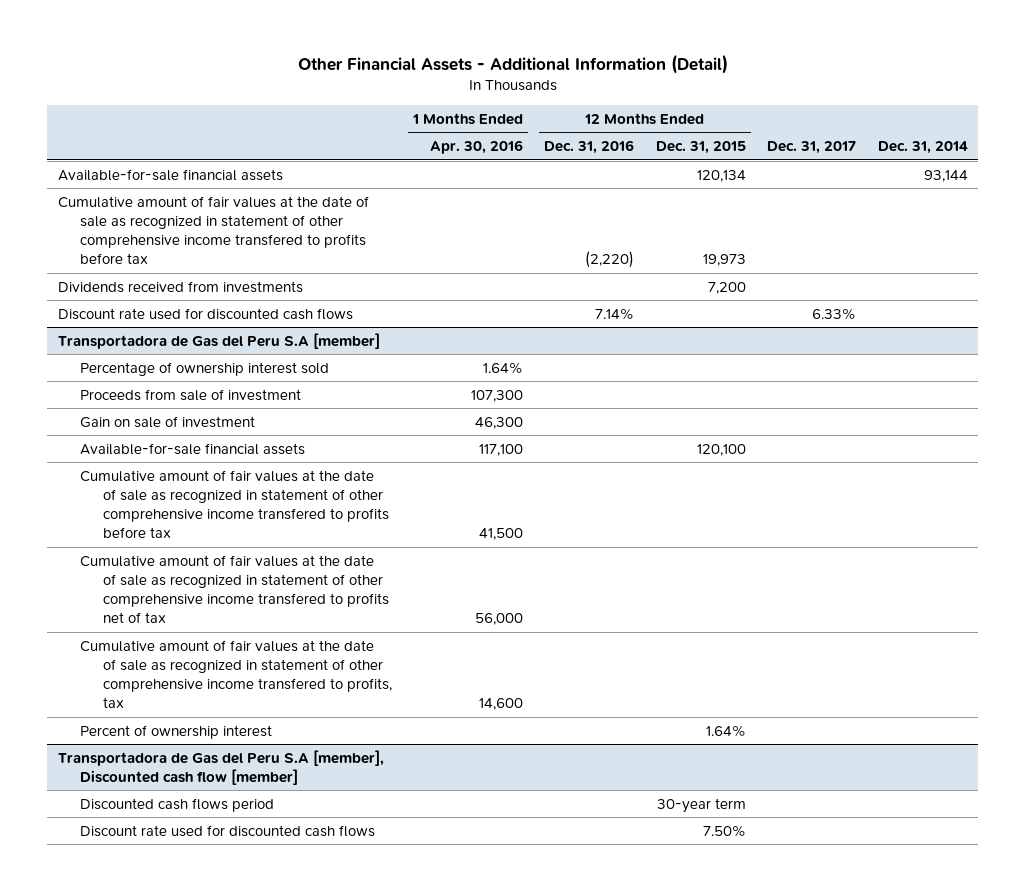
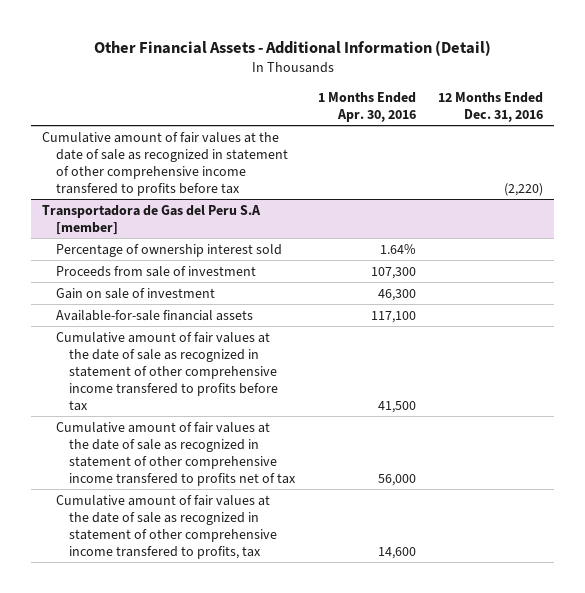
[655,141,746,155] Dec. 31, 2015 -> none
[767,141,857,155] Dec. 31, 2017 -> none
[877,141,968,155] Dec. 31, 2014 -> none
[57,168,283,181] Available-for-sale financial assets -> none
[57,280,303,293] Dividends received from investments -> none
[57,307,353,320] Discount rate used for discounted cash flows -> none
[80,724,273,739] Percent of ownership interest -> none
[57,749,384,785] Transportadora de Gas del Peru S.A [member], Discounted cash flow [member] -> none
[80,797,275,812] Discounted cash flows period -> none
[80,824,376,837] Discount rate used for discounted cash flows -> none

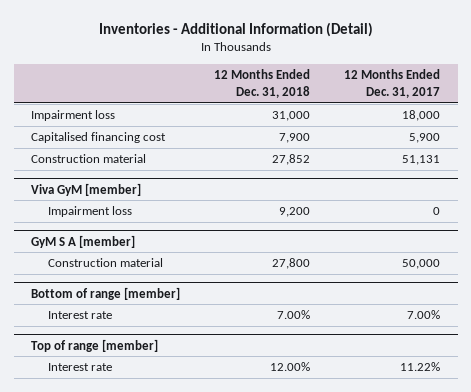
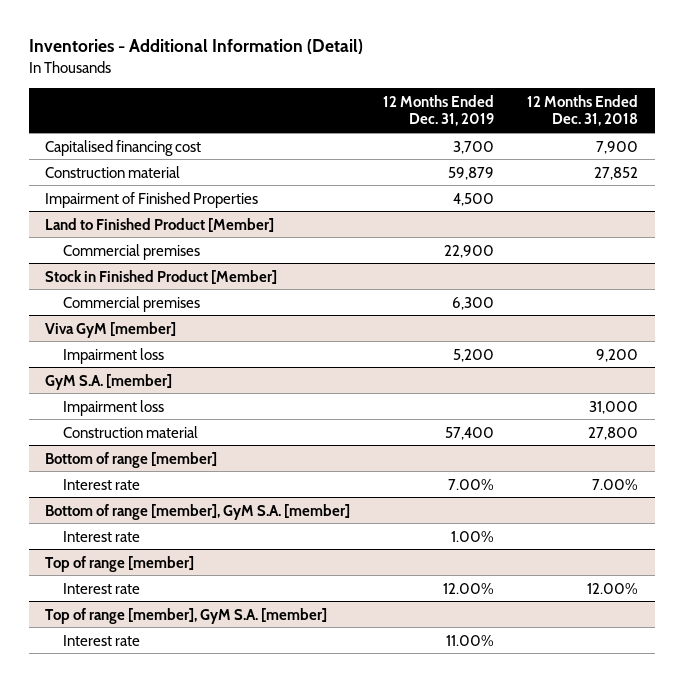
[344,69,441,98] 12 Months Ended Dec. 31, 2017 -> none
none -> [383,94,495,127] 12 Months Ended Dec. 31, 2019
[30,110,115,122] Impairment loss -> none
none -> [45,191,259,208] Impairment of Finished Properties
none -> [45,217,275,232] Land to Finished Product [Member]
none -> [63,243,201,260] Commercial premises
none -> [45,269,278,284] Stock in Finished Product [Member]
none -> [63,295,201,312] Commercial premises
[30,234,135,248] GyM S A [member] -> [45,373,173,390] GyM S.A. [member]
none -> [63,399,165,416] Impairment loss
none -> [45,503,351,520] Bottom of range [member], GyM S.A. [member]
none -> [63,530,141,542] Interest rate
none -> [45,607,328,624] Top of range [member], GyM S.A. [member]
none -> [63,634,141,646] Interest rate

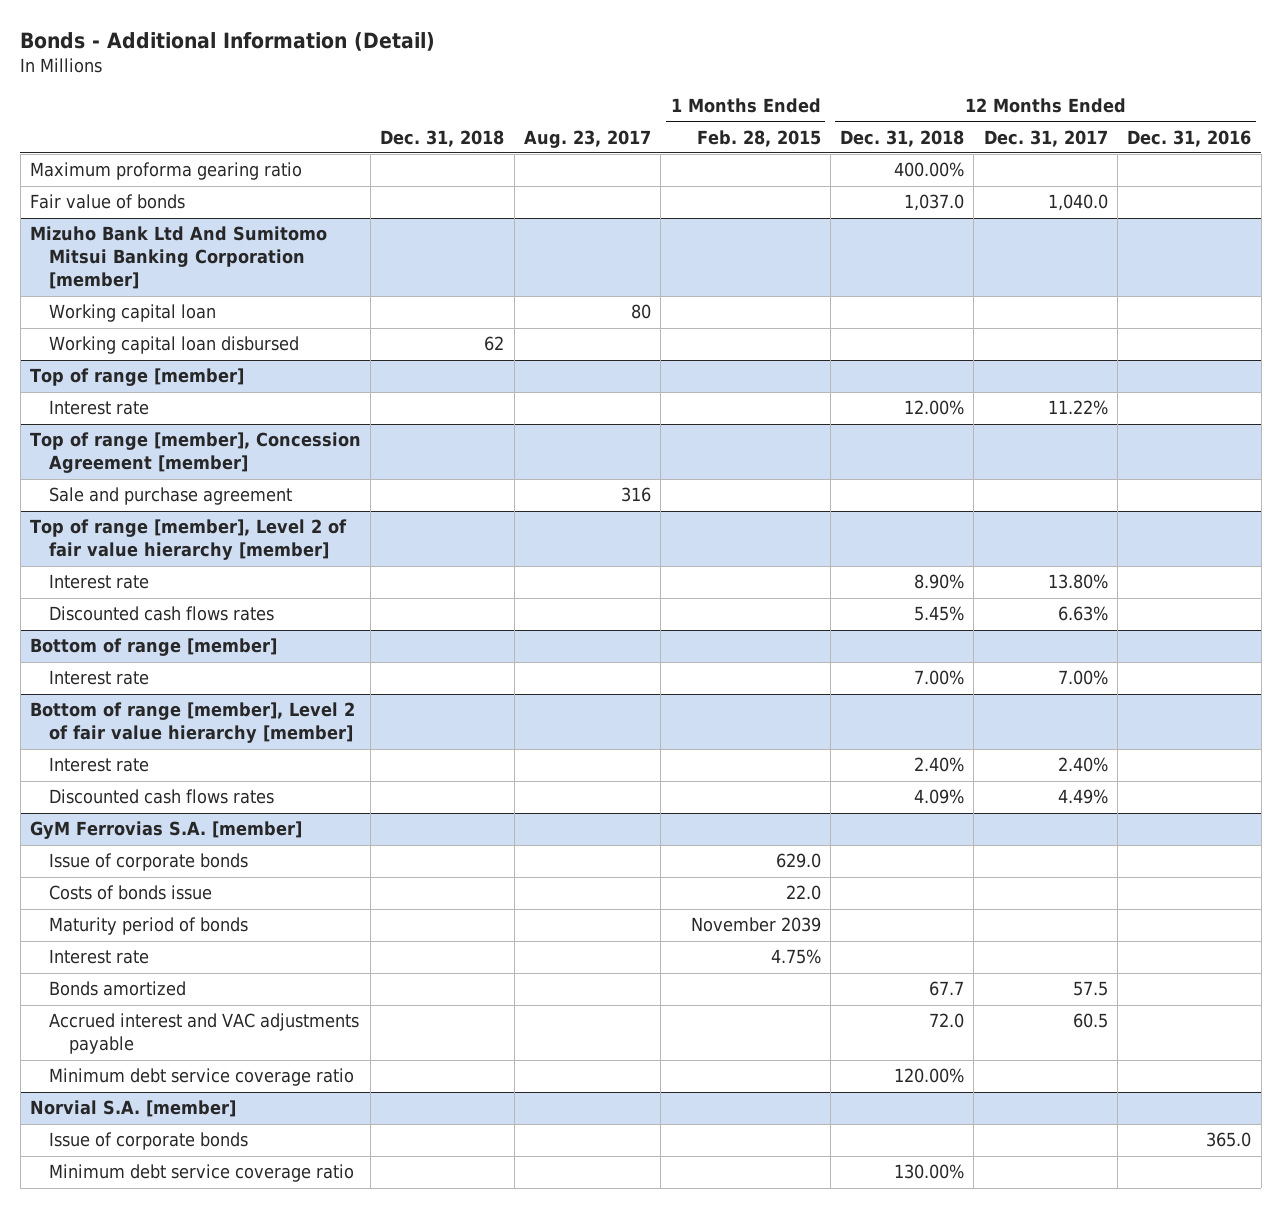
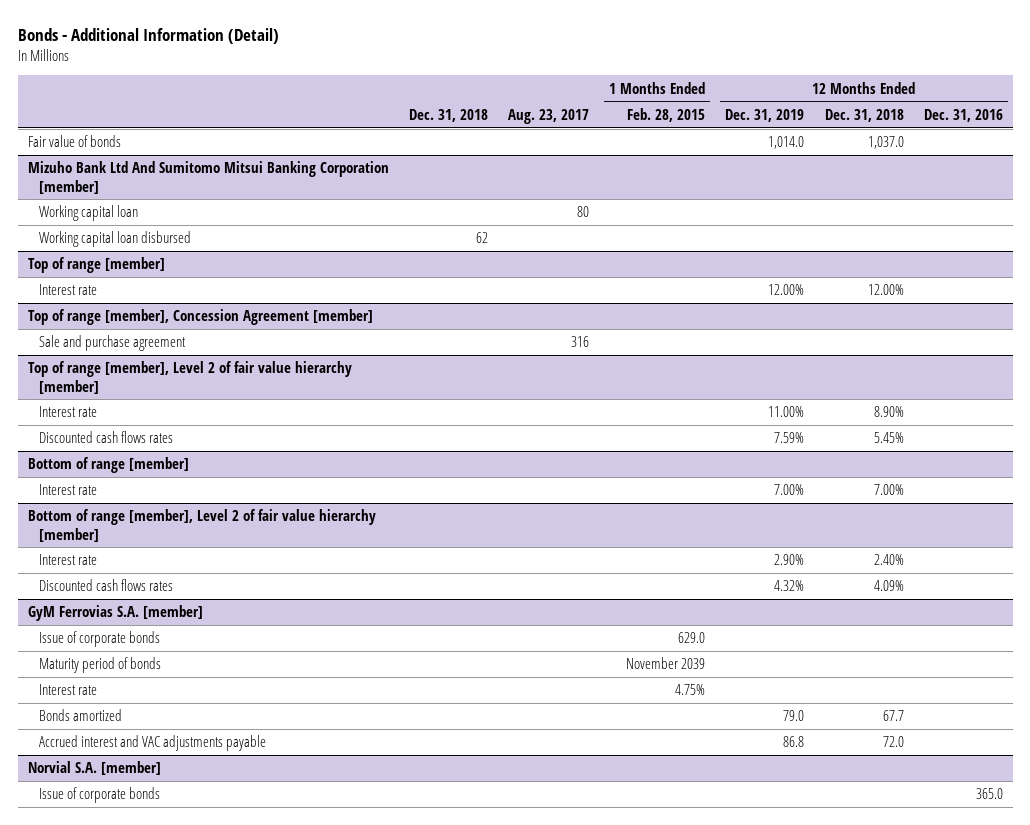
[983,129,1108,147] Dec. 31, 2017 -> none
none -> [725,109,805,123] Dec. 31, 2019
[29,162,302,181] Maximum proforma gearing ratio -> none
[49,885,213,901] Costs of bonds issue -> none
[49,1068,355,1087] Minimum debt service coverage ratio -> none
[49,1164,355,1183] Minimum debt service coverage ratio -> none

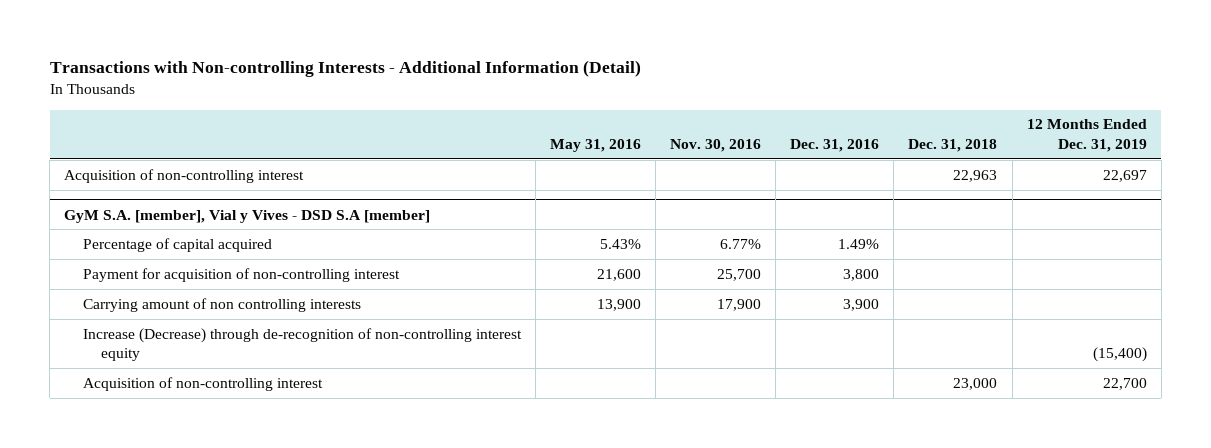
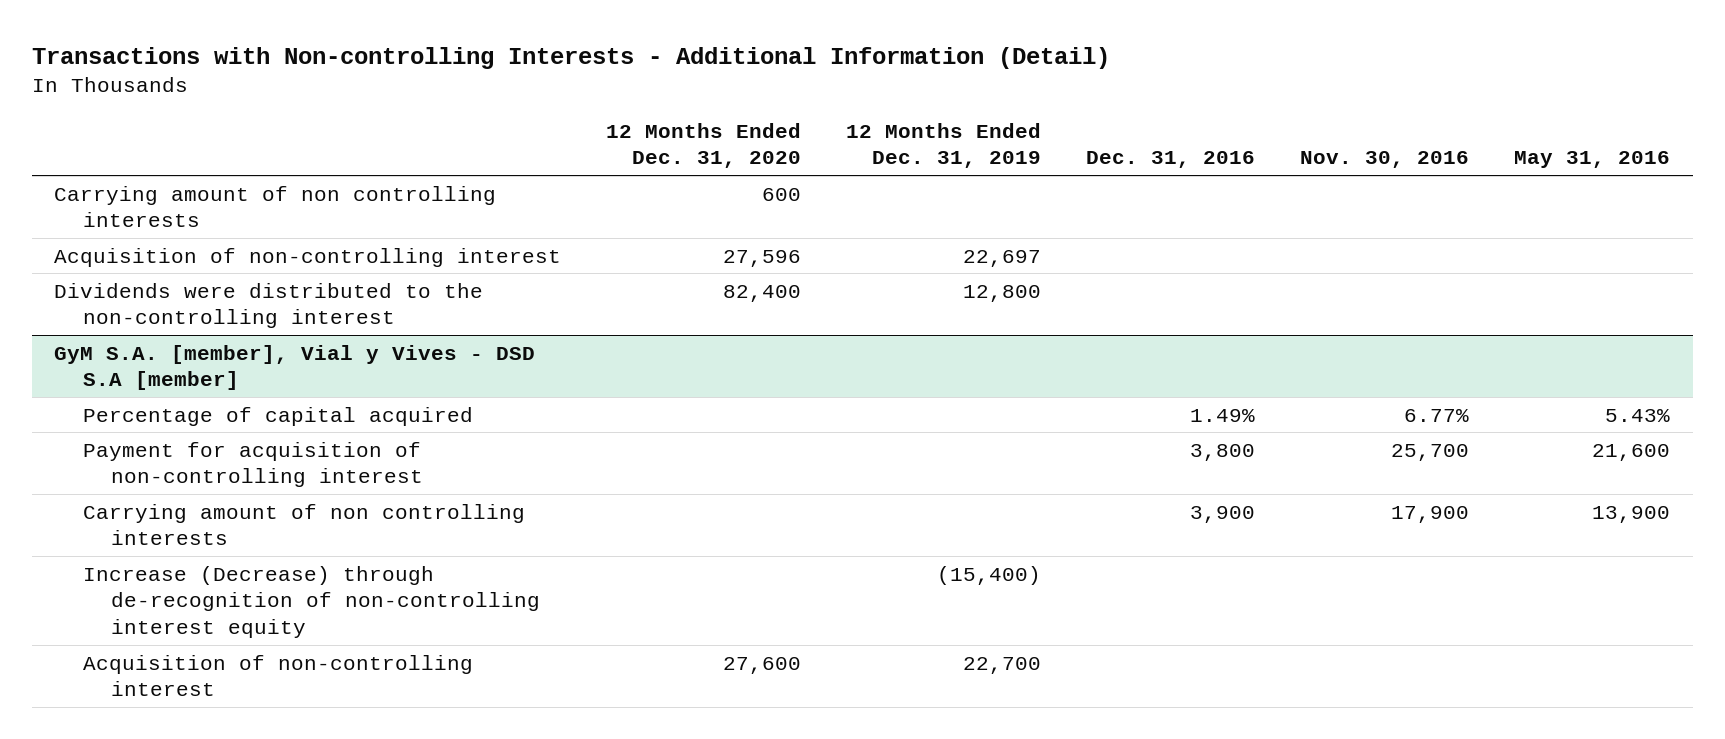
[908,138,998,152] Dec. 31, 2018 -> none
none -> [606,122,802,169] 12 Months Ended Dec. 31, 2020
none -> [54,185,497,228] Carrying amount of non controlling interests
none -> [54,282,484,329] Dividends were distributed to the non-controlling interest

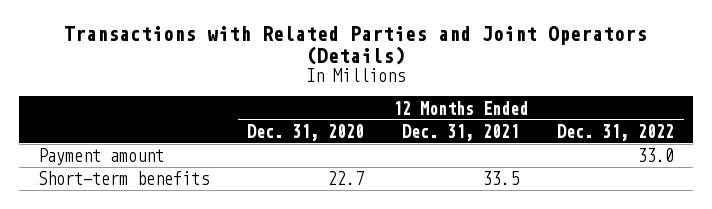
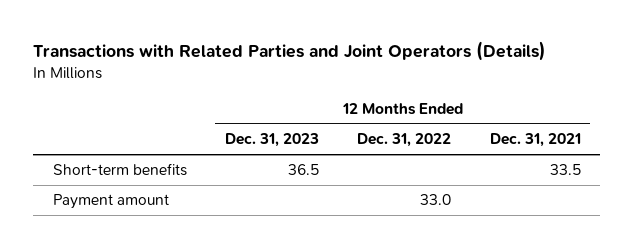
[247,123,365,141] Dec. 31, 2020 -> none
none -> [224,133,319,148] Dec. 31, 2023
[37,148,164,166] Payment amount -> [52,194,169,210] Payment amount

